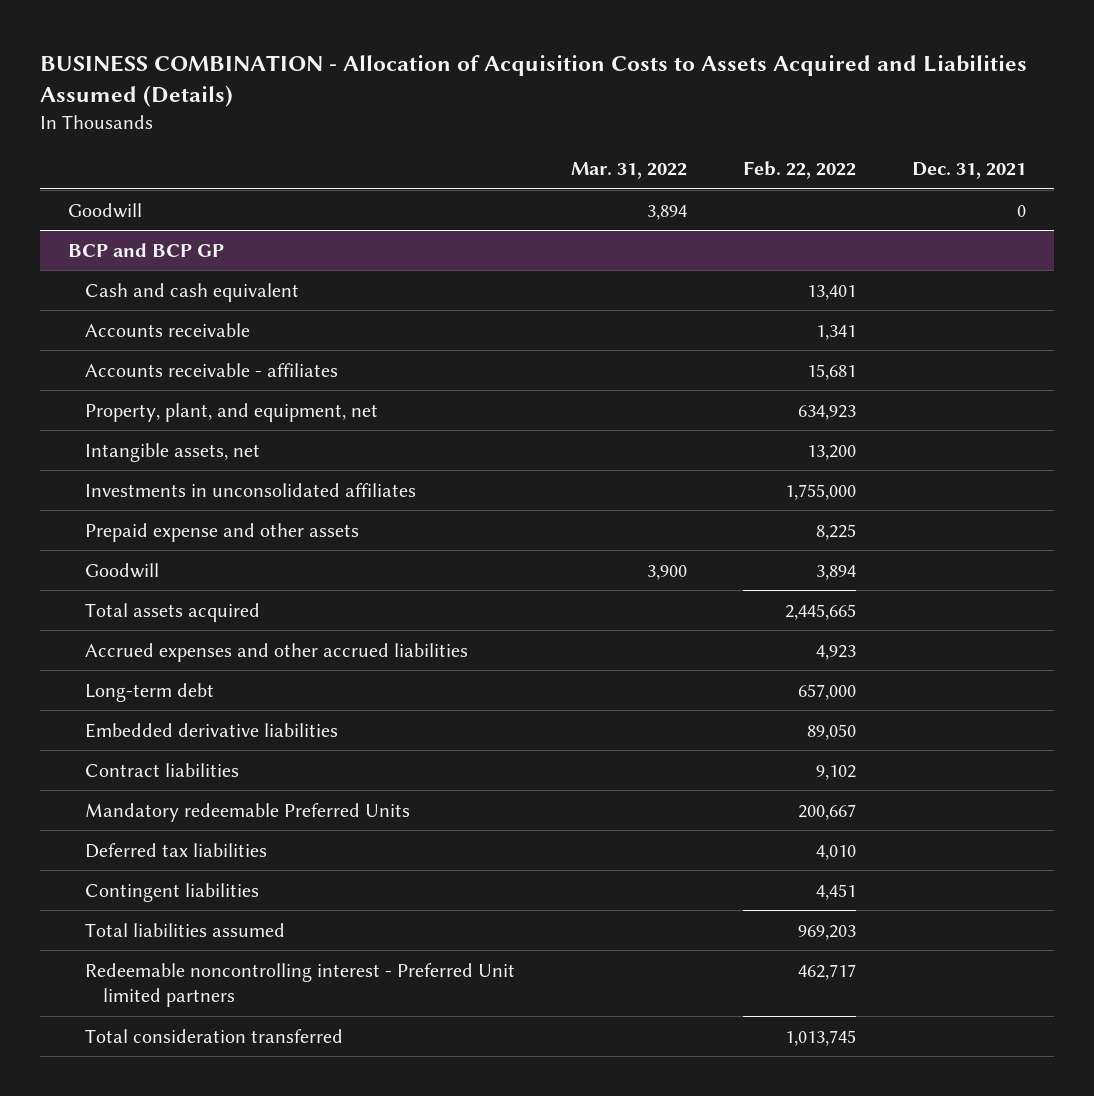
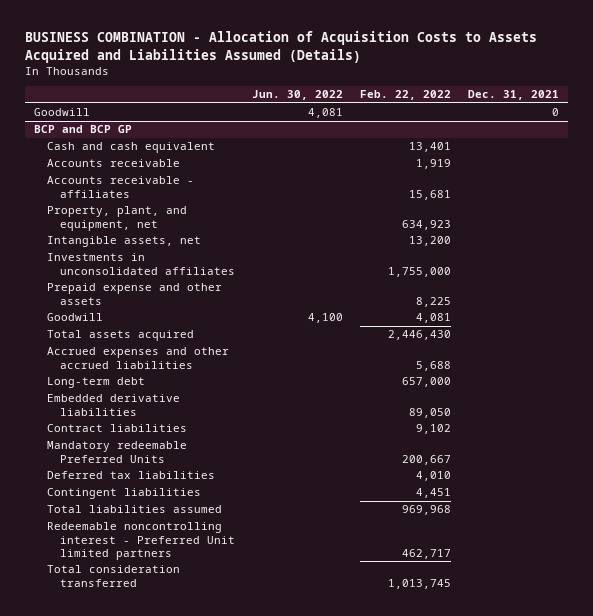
[571,162,688,180] Mar. 31, 2022 -> none
none -> [252,90,344,101] Jun. 30, 2022
[816,324,857,340] 1,341 -> [416,159,452,170] 1,919
[816,564,857,580] 3,894 -> [416,313,452,324] 4,081
[785,603,857,620] 2,445,665 -> [388,330,452,341] 2,446,430
[816,644,857,660] 4,923 -> [416,360,452,371] 5,688
[798,924,857,940] 969,203 -> [402,505,452,516] 969,968

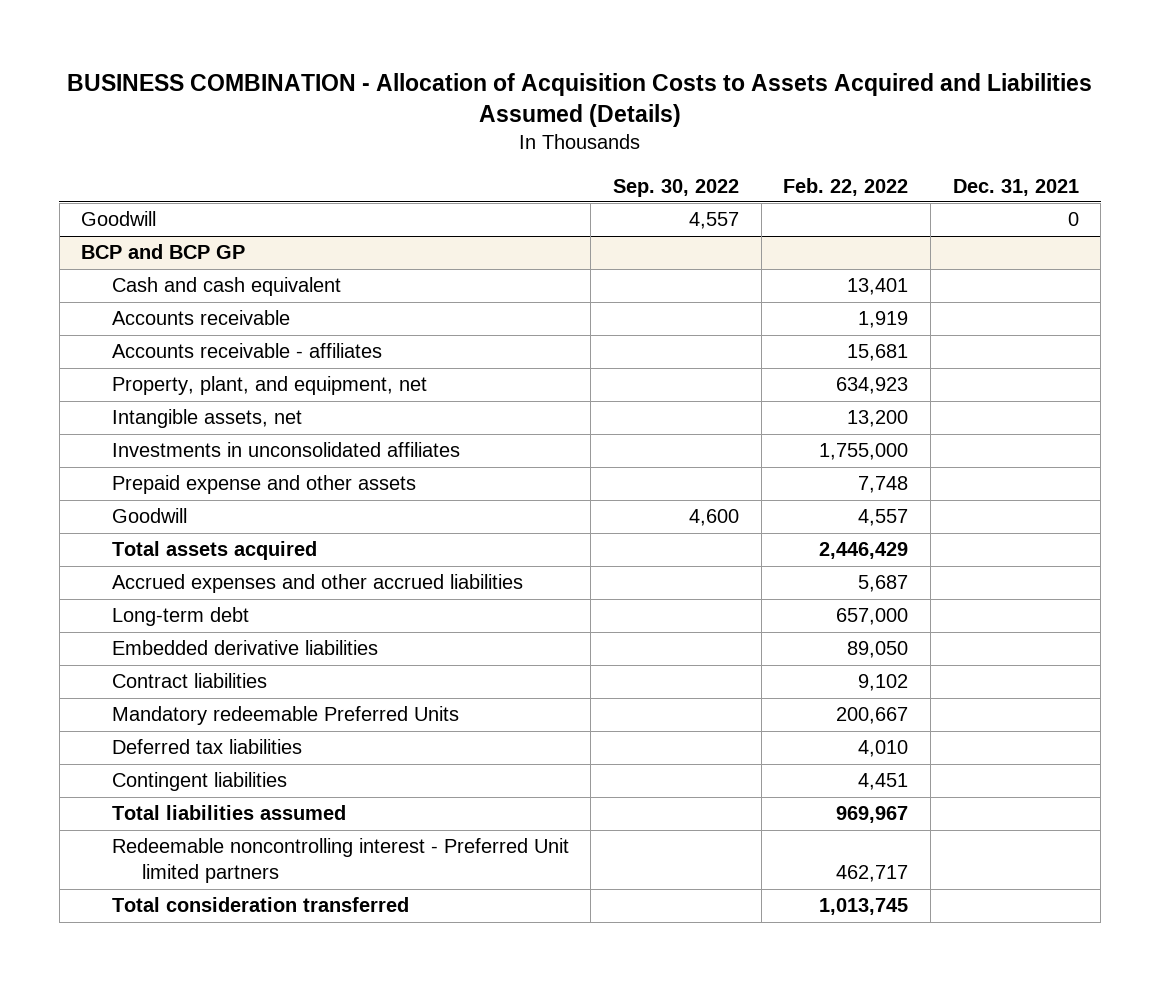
[252,90,344,101] Jun. 30, 2022 -> none
none -> [612,178,739,197] Sep. 30, 2022
[416,296,452,307] 8,225 -> [858,476,909,494] 7,748
[416,313,452,324] 4,081 -> [858,509,909,527] 4,557
[388,330,452,341] 2,446,430 -> [819,542,909,560] 2,446,429
[416,360,452,371] 5,688 -> [858,575,909,593] 5,687
[402,505,452,516] 969,968 -> [836,806,909,824] 969,967

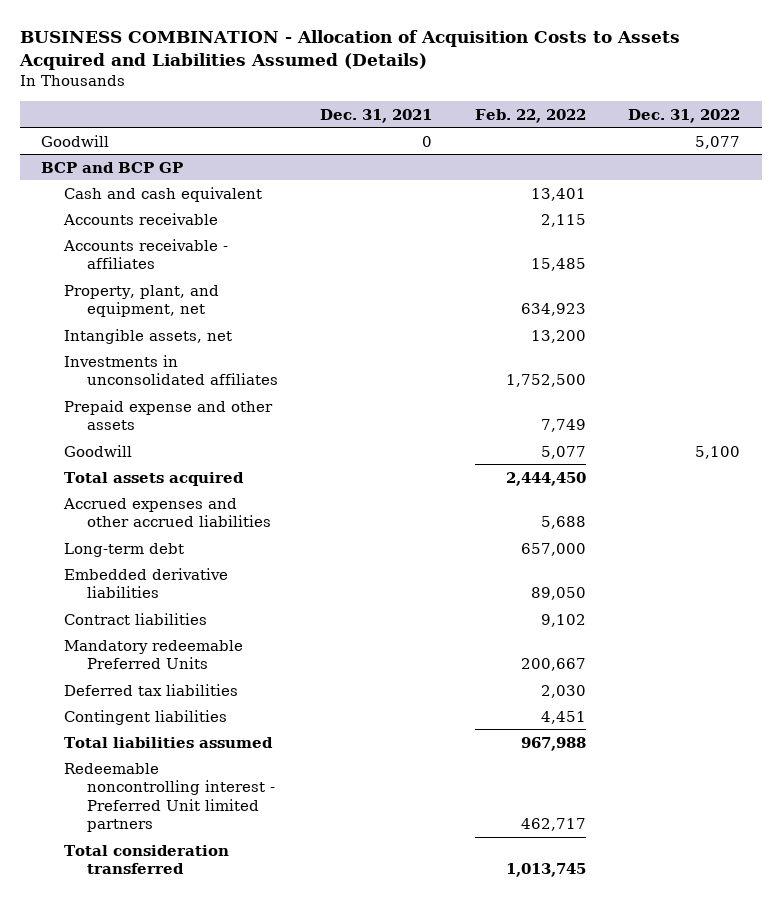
[612,178,739,197] Sep. 30, 2022 -> none
none -> [628,108,741,123] Dec. 31, 2022
[858,311,909,329] 1,919 -> [540,213,586,227] 2,115
[847,344,909,362] 15,681 -> [530,258,586,272] 15,485
[819,443,909,461] 1,755,000 -> [505,374,586,388] 1,752,500
[858,476,909,494] 7,748 -> [540,419,586,433] 7,749
[858,509,909,527] 4,557 -> [540,445,586,459] 5,077
[819,542,909,560] 2,446,429 -> [505,471,586,486] 2,444,450
[858,575,909,593] 5,687 -> [540,516,586,530] 5,688
[858,740,909,758] 4,010 -> [540,684,586,698] 2,030
[836,806,909,824] 969,967 -> [520,736,586,751] 967,988

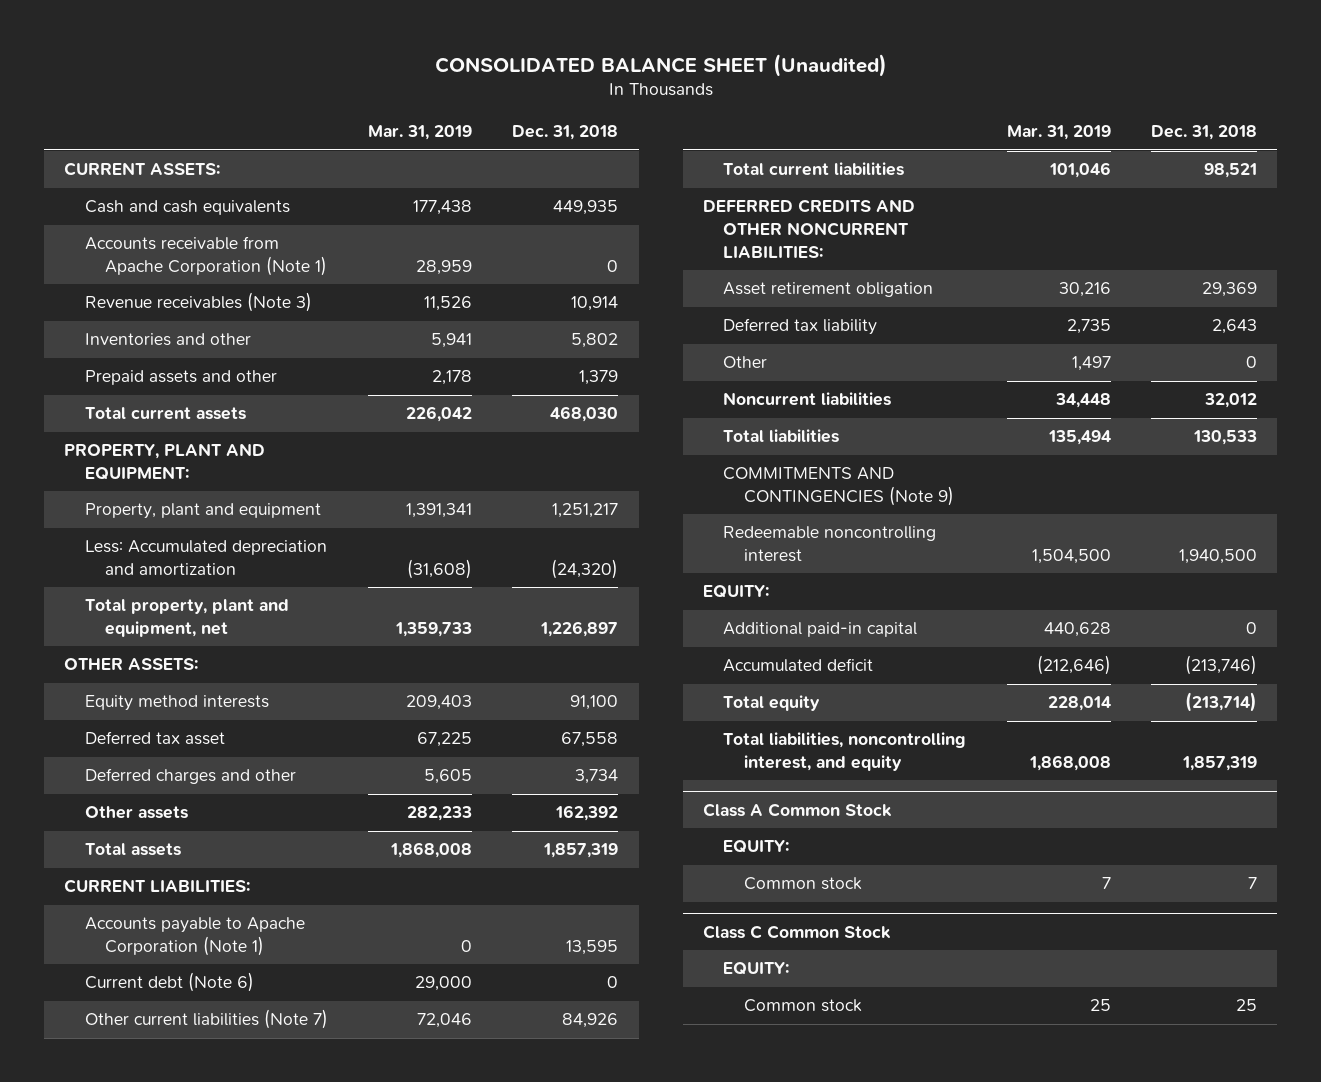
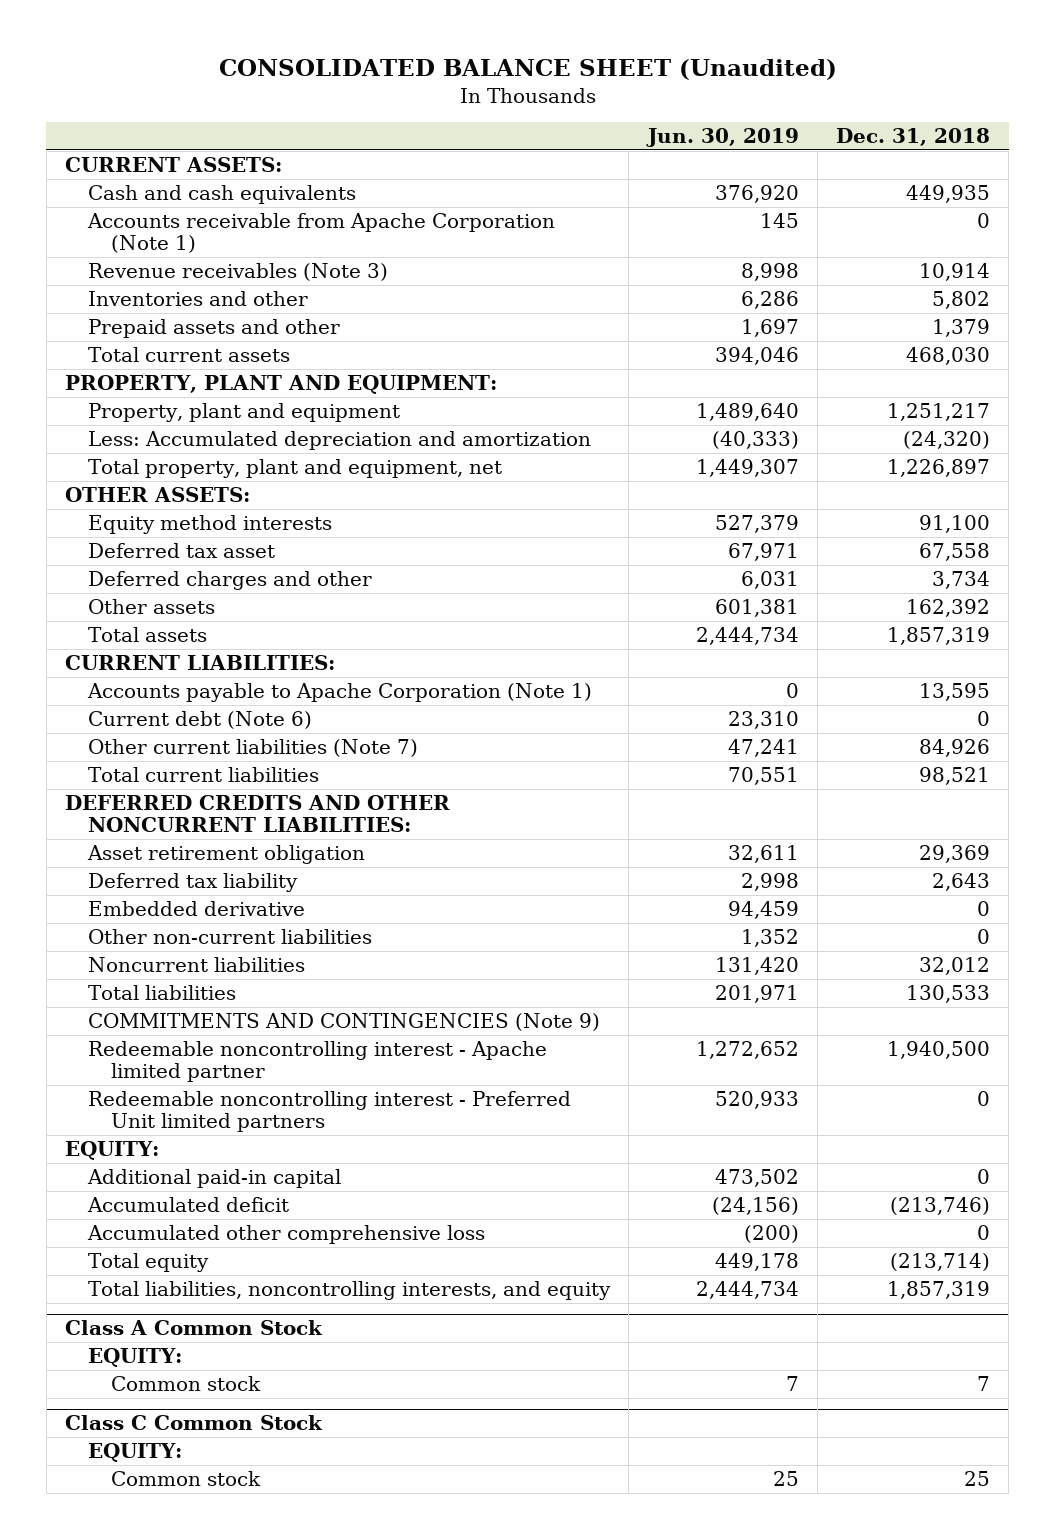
[368,125,473,141] Mar. 31, 2019 -> none
none -> [645,127,799,147] Jun. 30, 2019
none -> [88,900,306,916] Embedded derivative
[723,356,768,369] Other -> [88,928,373,944] Other non-current liabilities
[723,526,937,563] Redeemable noncontrolling interest -> [88,1040,548,1083] Redeemable noncontrolling interest - Apache limited partner
none -> [88,1090,572,1133] Redeemable noncontrolling interest - Preferred Unit limited partners
none -> [87,1224,486,1244] Accumulated other comprehensive loss
[723,732,967,772] Total liabilities, noncontrolling interest, and equity -> [88,1280,612,1300] Total liabilities, noncontrolling interests, and equity

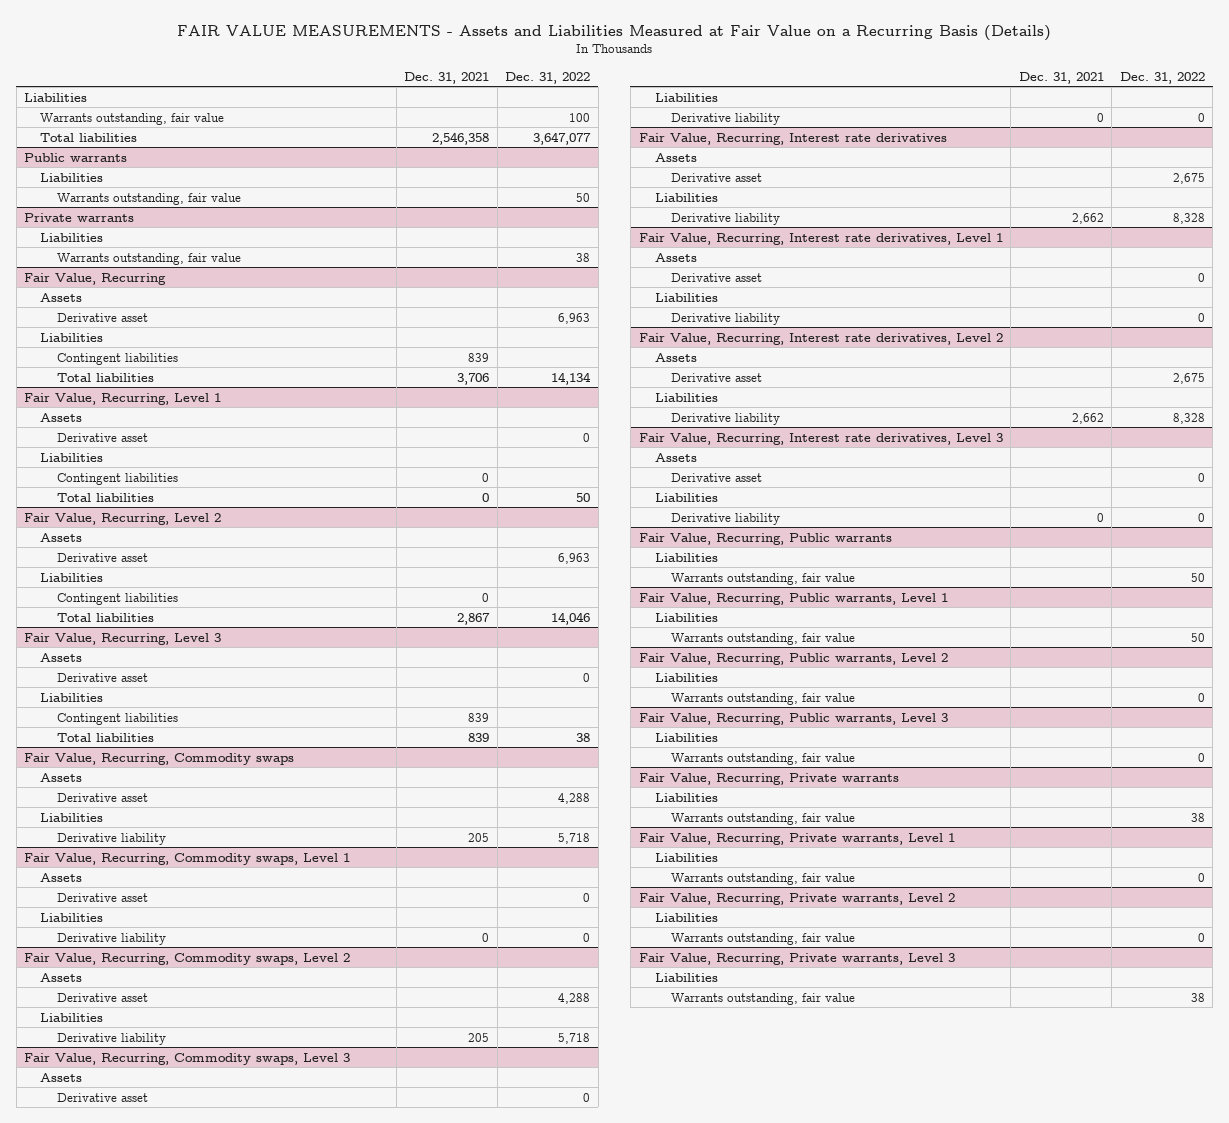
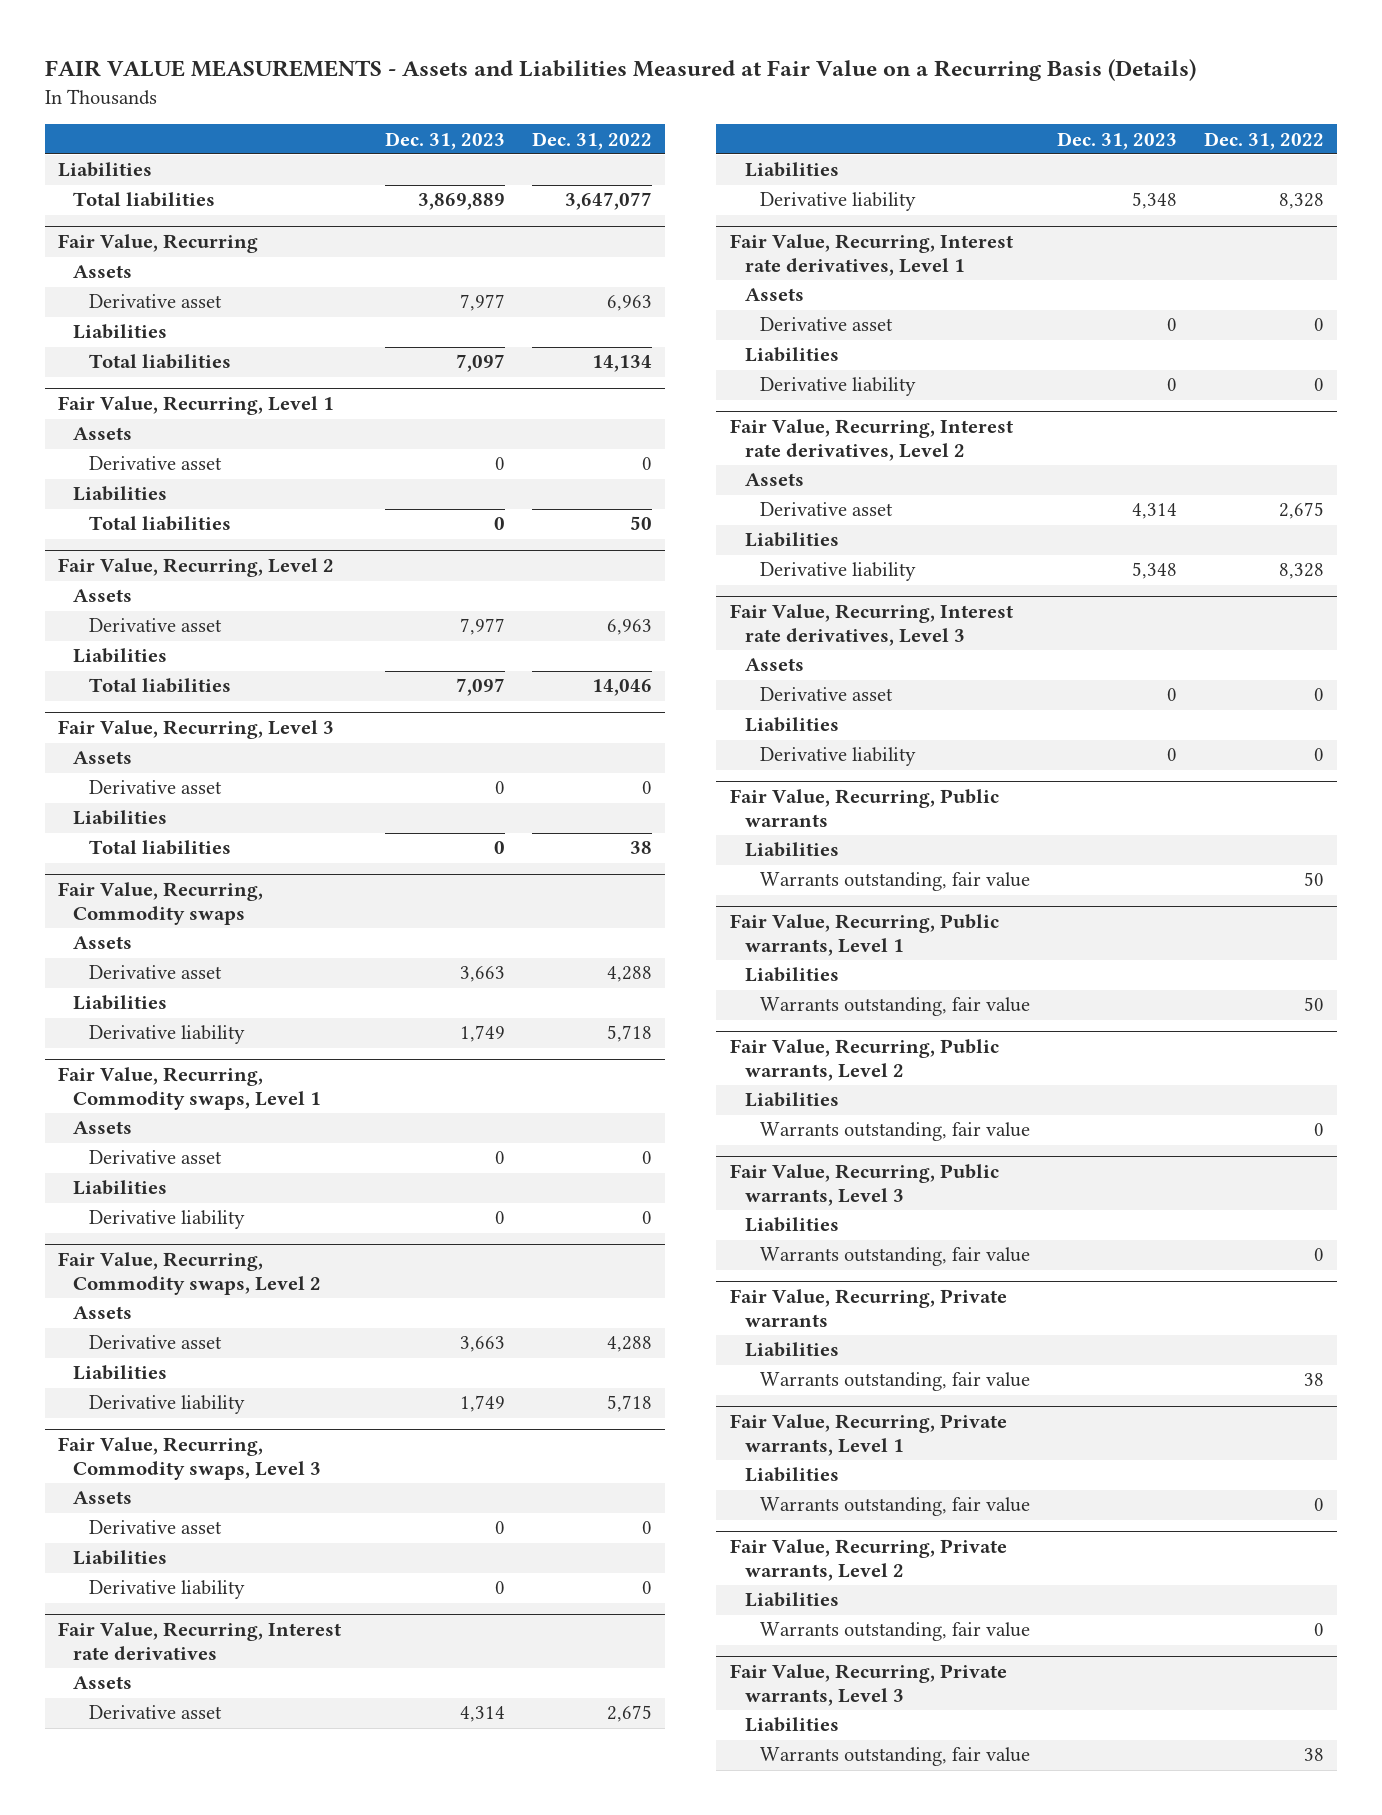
[404,71,490,84] Dec. 31, 2021 -> none
none -> [385,131,506,150] Dec. 31, 2023
[40,112,225,125] Warrants outstanding, fair value -> none
[24,152,128,162] Public warrants -> none
[40,172,104,182] Liabilities -> none
[56,192,241,205] Warrants outstanding, fair value -> none
[24,212,135,222] Private warrants -> none
[40,232,104,242] Liabilities -> none
[56,252,241,265] Warrants outstanding, fair value -> none
[56,352,178,365] Contingent liabilities -> none
[56,472,178,485] Contingent liabilities -> none
[56,592,178,605] Contingent liabilities -> none
[56,712,178,725] Contingent liabilities -> none

